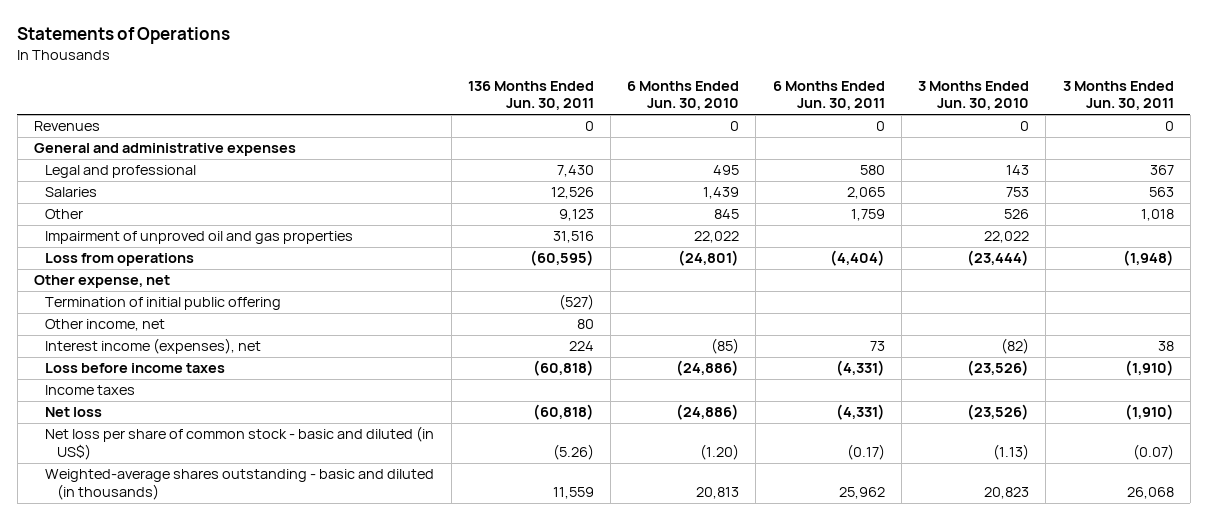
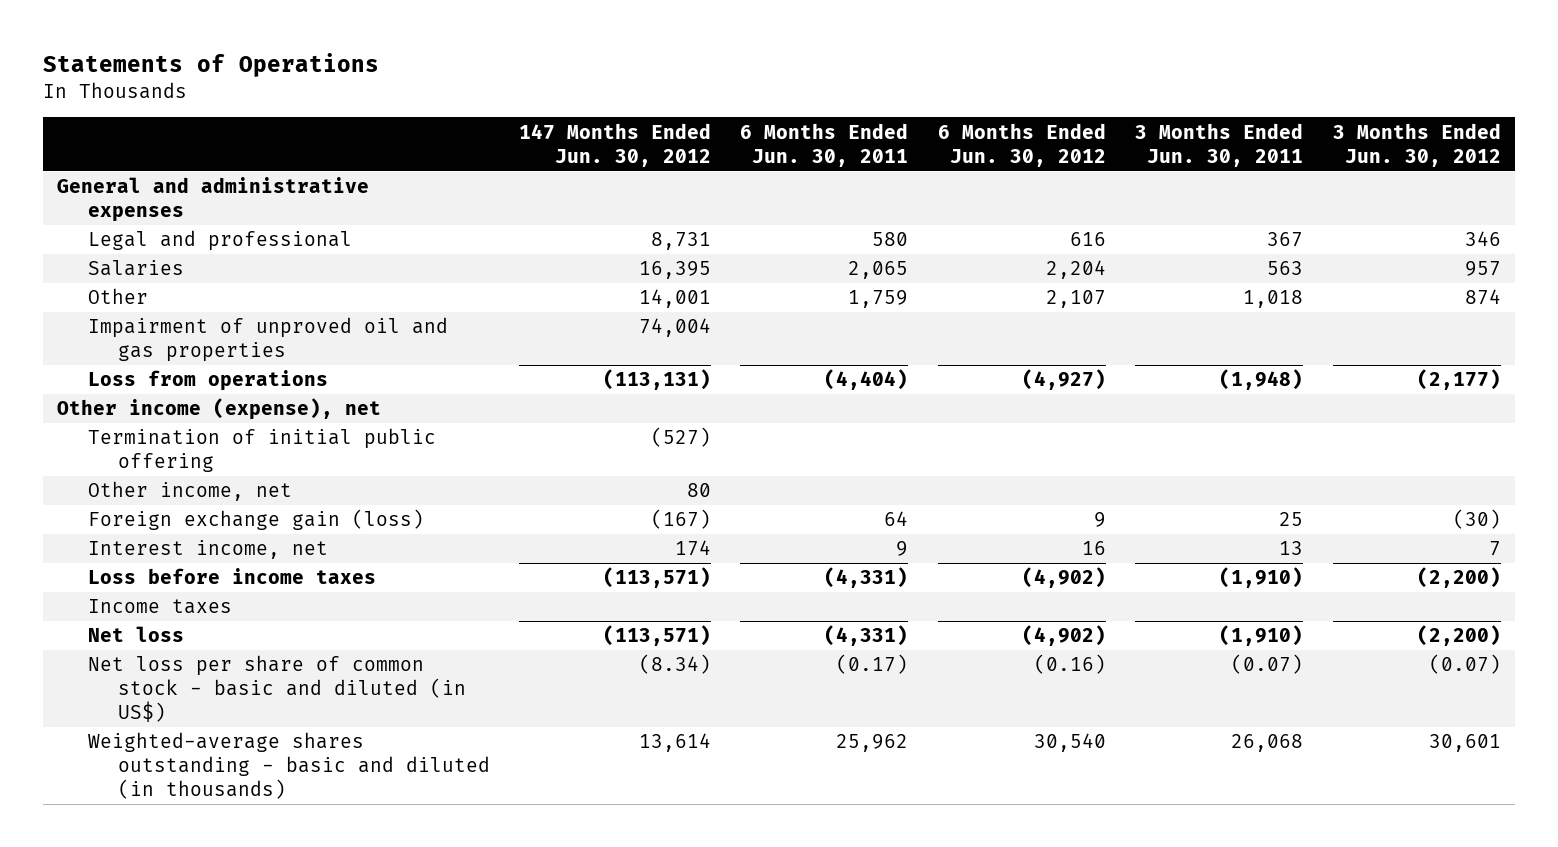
[467,80,594,111] 136 Months Ended Jun. 30, 2011 -> none
[627,80,740,111] 6 Months Ended Jun. 30, 2010 -> none
[918,80,1030,111] 3 Months Ended Jun. 30, 2010 -> none
none -> [518,122,711,167] 147 Months Ended Jun. 30, 2012
none -> [937,122,1106,167] 6 Months Ended Jun. 30, 2012
none -> [1332,122,1501,167] 3 Months Ended Jun. 30, 2012
[33,121,100,132] Revenues -> none
[33,275,170,289] Other expense, net -> [57,398,382,421] Other income (expense), net
none -> [87,509,424,531] Foreign exchange gain (loss)
[45,338,262,355] Interest income (expenses), net -> [87,540,328,560] Interest income, net
[869,341,885,352] 73 -> [896,541,909,557] 9
[1157,341,1174,352] 38 -> [1279,541,1304,556] 13

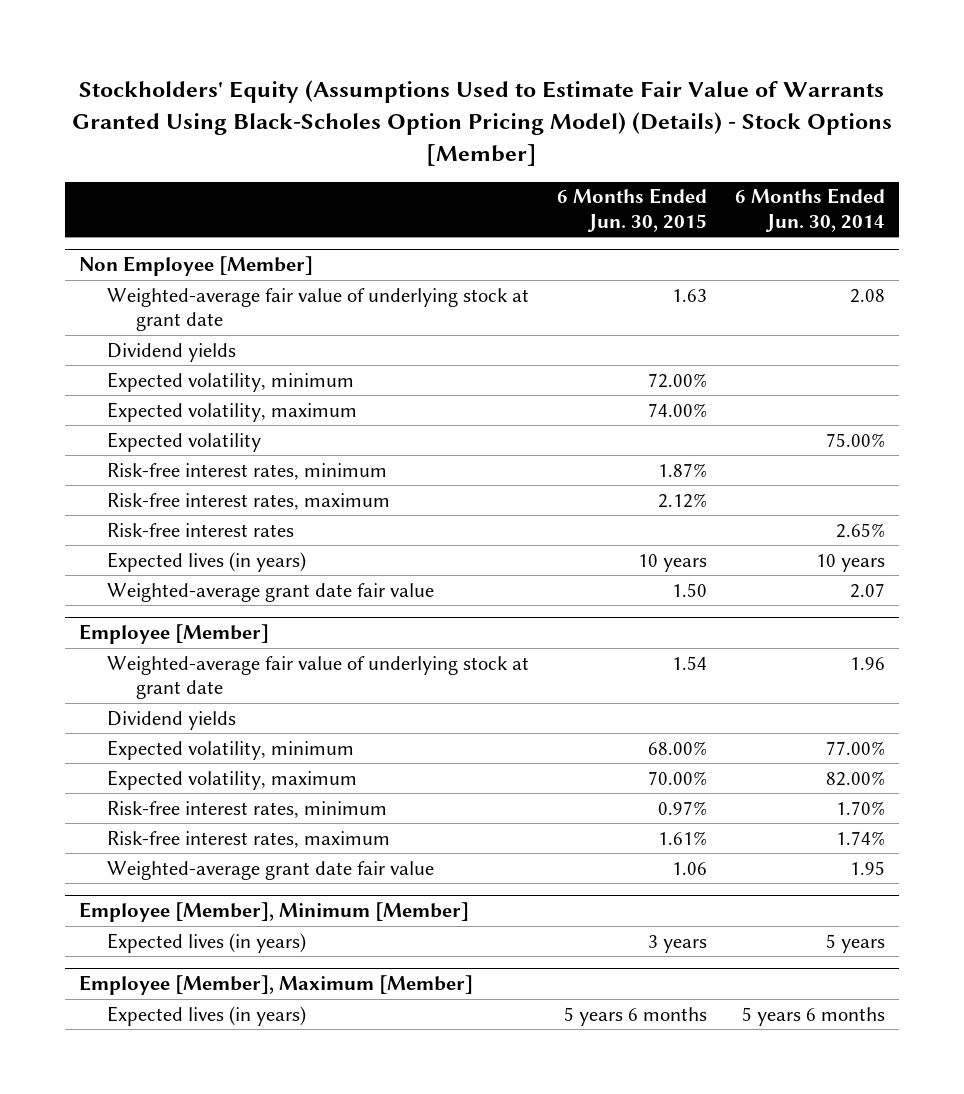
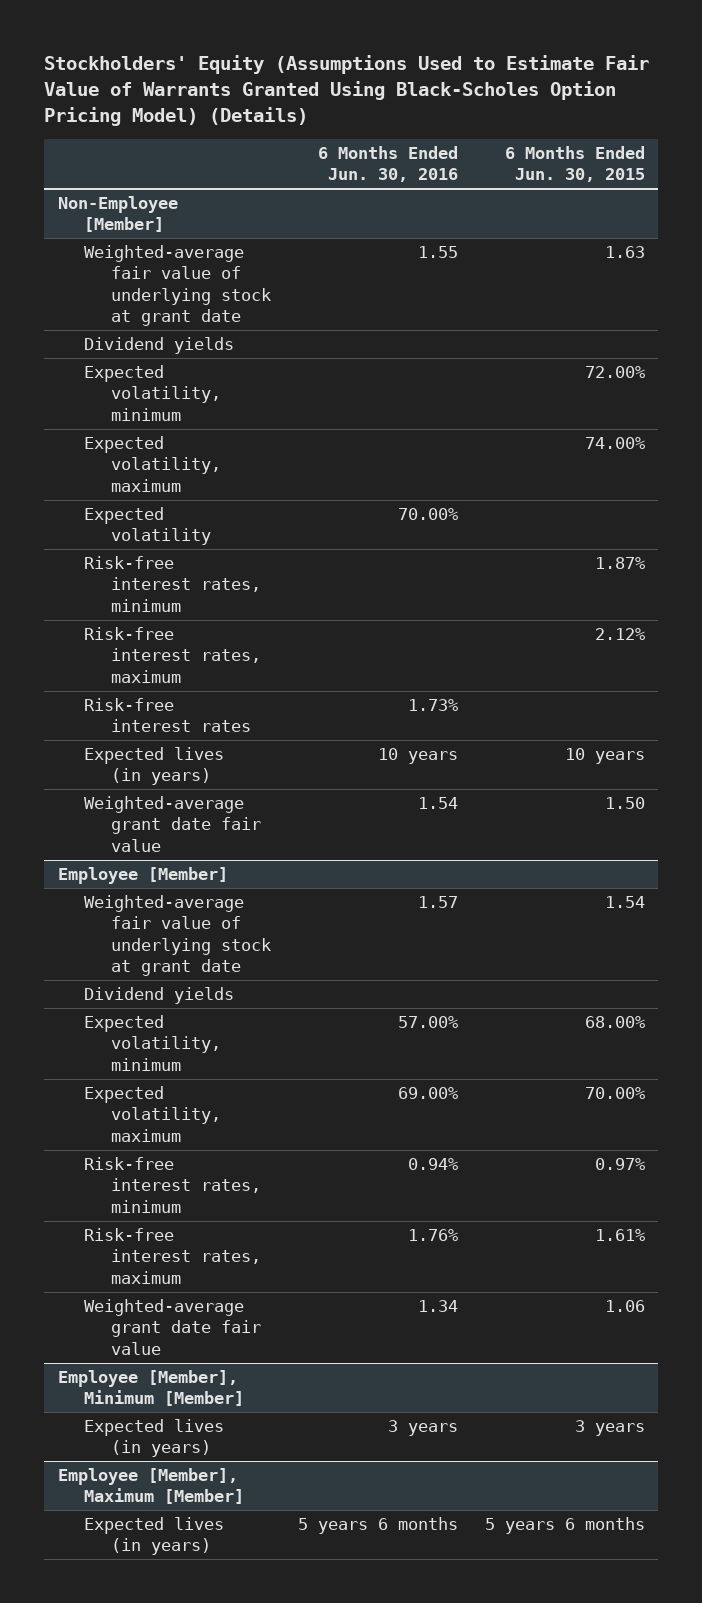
[71,79,892,166] Stockholders' Equity (Assumptions Used to Estimate Fair Value of Warrants Granted Using Black-Scholes Option Pricing Model) (Details) - Stock Options [Member] -> [44,55,650,126] Stockholders' Equity (Assumptions Used to Estimate Fair Value of Warrants Granted Using Black-Scholes Option Pricing Model) (Details)
[734,188,885,233] 6 Months Ended Jun. 30, 2014 -> none
none -> [317,145,458,183] 6 Months Ended Jun. 30, 2016
[78,256,313,277] Non Employee [Member] -> [57,196,178,233] Non-Employee [Member]

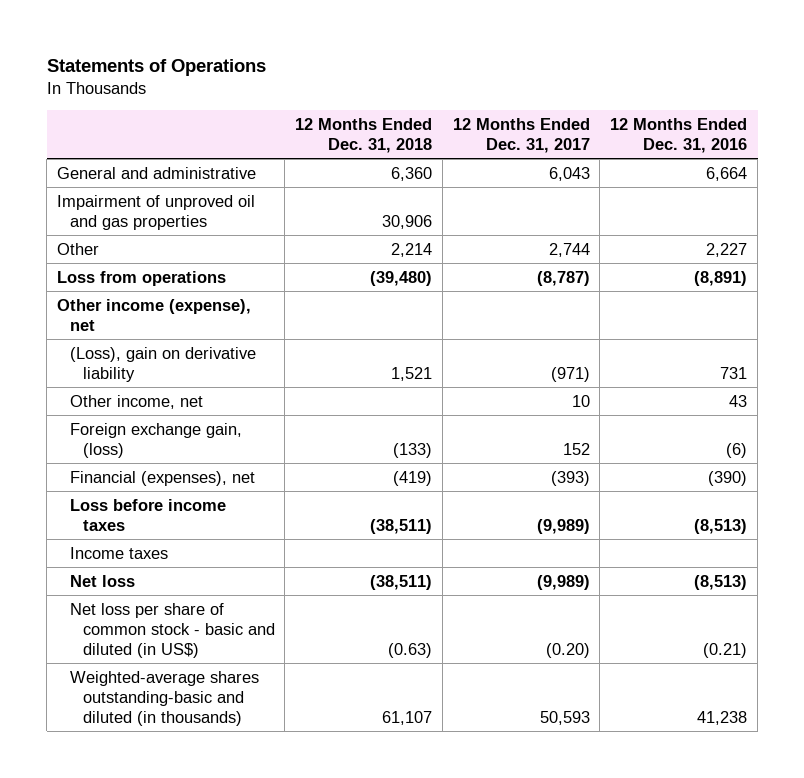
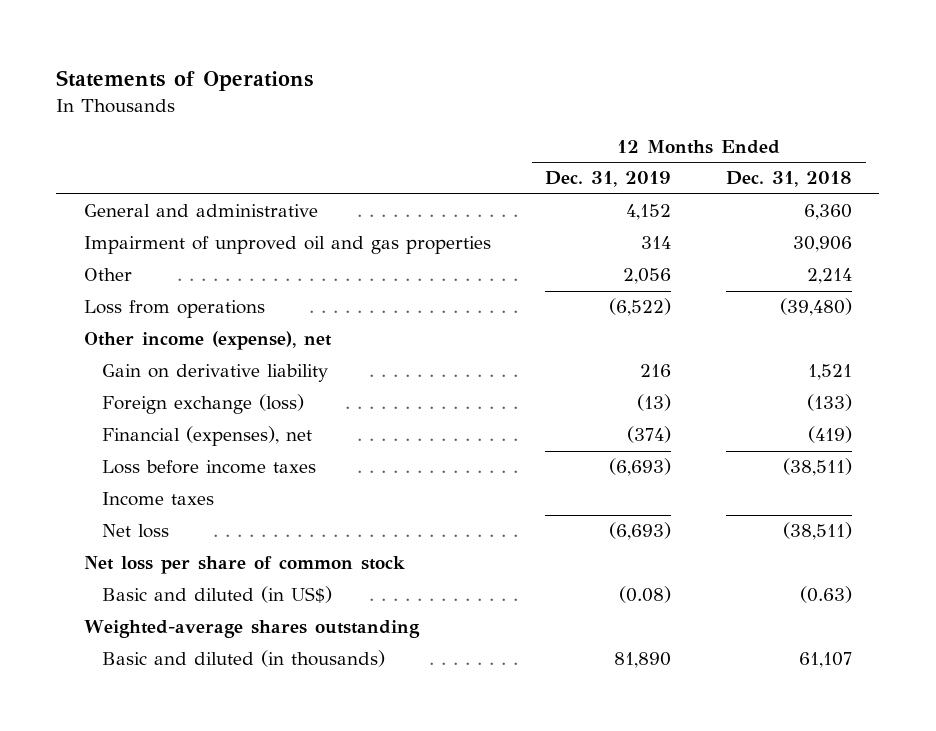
[452,117,590,154] 12 Months Ended Dec. 31, 2017 -> none
[610,117,748,154] 12 Months Ended Dec. 31, 2016 -> none
none -> [545,171,672,188] Dec. 31, 2019
[69,394,203,409] Other income, net -> none
[69,346,256,382] (Loss), gain on derivative liability -> [101,364,328,383] Gain on derivative liability
[69,422,242,458] Foreign exchange gain, (loss) -> [101,394,304,415] Foreign exchange (loss)
none -> [83,556,405,575] Net loss per share of common stock
[69,602,275,658] Net loss per share of common stock - basic and diluted (in US$) -> [101,586,332,604] Basic and diluted (in US$)
none -> [83,620,420,639] Weighted-average shares outstanding
[69,670,259,726] Weighted-average shares outstanding-basic and diluted (in thousands) -> [101,650,385,668] Basic and diluted (in thousands)

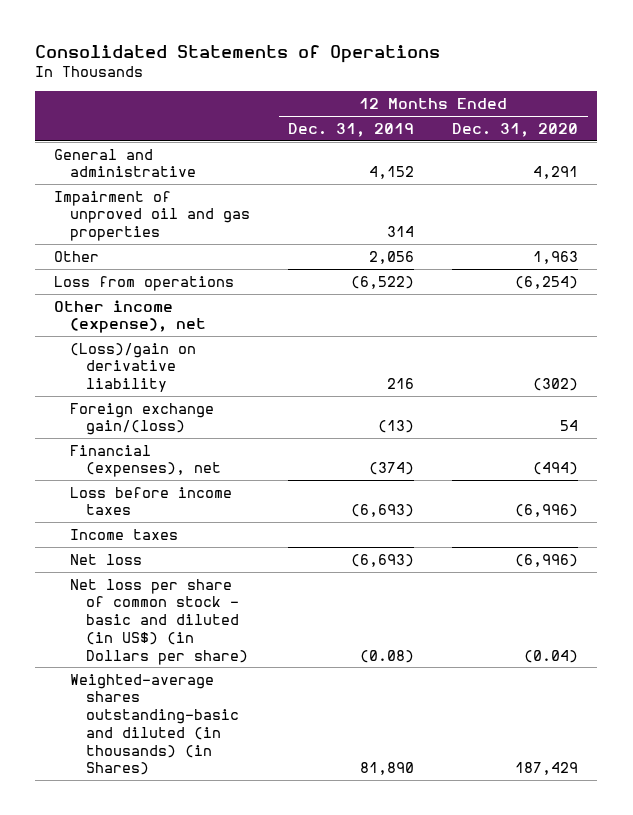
[56,69,314,91] Statements of Operations -> [35,44,441,63] Consolidated Statements of Operations
[725,171,852,188] Dec. 31, 2018 -> none
none -> [452,122,579,137] Dec. 31, 2020
[101,364,328,383] Gain on derivative liability -> [70,342,197,393] (Loss)/gain on derivative liability
[101,394,304,415] Foreign exchange (loss) -> [70,402,215,436] Foreign exchange gain/(loss)
[83,556,405,575] Net loss per share of common stock -> none
[83,620,420,639] Weighted-average shares outstanding -> none
[101,586,332,604] Basic and diluted (in US$) -> [70,578,249,665] Net loss per share of common stock - basic and diluted (in US$) (in Dollars per share)
[101,650,385,668] Basic and diluted (in thousands) -> [70,673,240,776] Weighted-average shares outstanding-basic and diluted (in thousands) (in Shares)

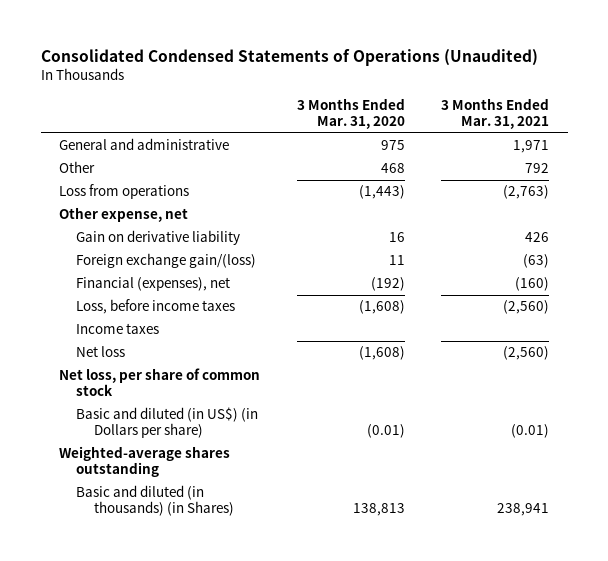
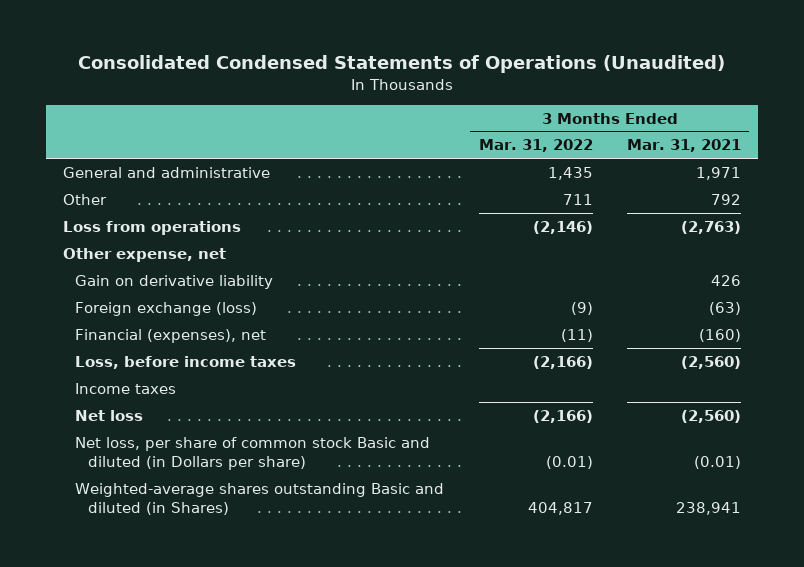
[296,98,405,130] 3 Months Ended Mar. 31, 2020 -> none
none -> [478,139,593,153] Mar. 31, 2022
[76,253,257,269] Foreign exchange gain/(loss) -> [75,301,258,316] Foreign exchange (loss)
[59,368,261,397] Net loss, per share of common stock -> none
[59,446,231,478] Weighted-average shares outstanding -> none
[76,407,259,439] Basic and diluted (in US$) (in Dollars per share) -> [75,436,431,471] Net loss, per share of common stock Basic and diluted (in Dollars per share)
[76,485,234,517] Basic and diluted (in thousands) (in Shares) -> [75,482,445,516] Weighted-average shares outstanding Basic and diluted (in Shares)

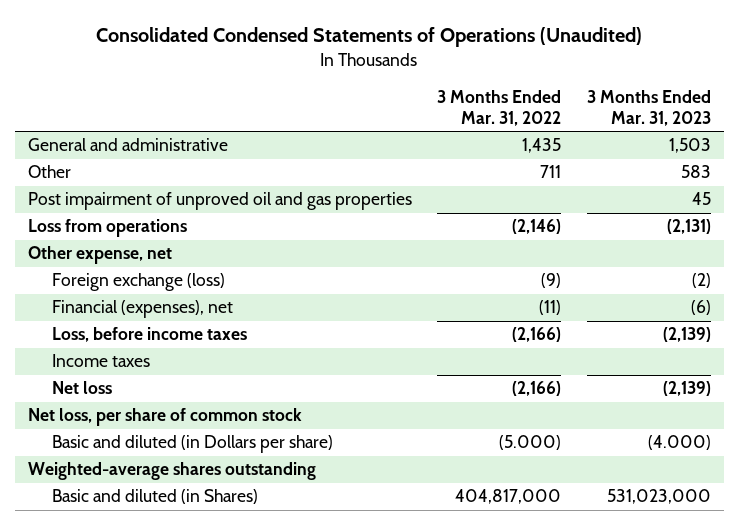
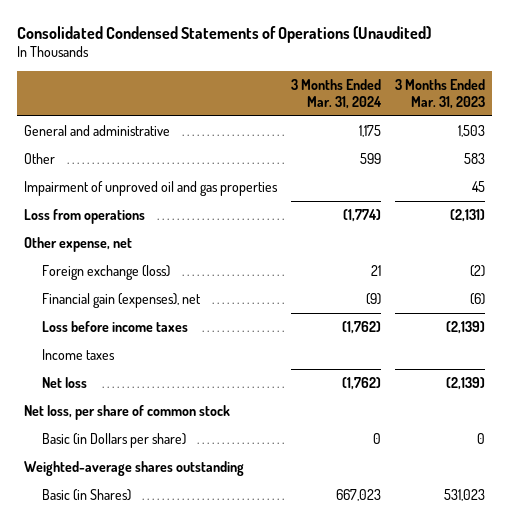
[437,89,562,127] 3 Months Ended Mar. 31, 2022 -> none
none -> [291,79,383,109] 3 Months Ended Mar. 31, 2024
[27,192,412,211] Post impairment of unproved oil and gas properties -> [24,180,279,196] Impairment of unproved oil and gas properties
[52,300,234,319] Financial (expenses), net -> [42,292,202,308] Financial gain (expenses), net
[52,327,248,343] Loss, before income taxes -> [42,320,189,332] Loss before income taxes
[52,435,334,454] Basic and diluted (in Dollars per share) -> [42,432,187,448] Basic (in Dollars per share)
[648,435,712,451] (4.000) -> [477,432,486,444] 0
[52,489,259,505] Basic and diluted (in Shares) -> [42,488,132,501] Basic (in Shares)
[607,489,712,505] 531,023,000 -> [444,488,486,501] 531,023

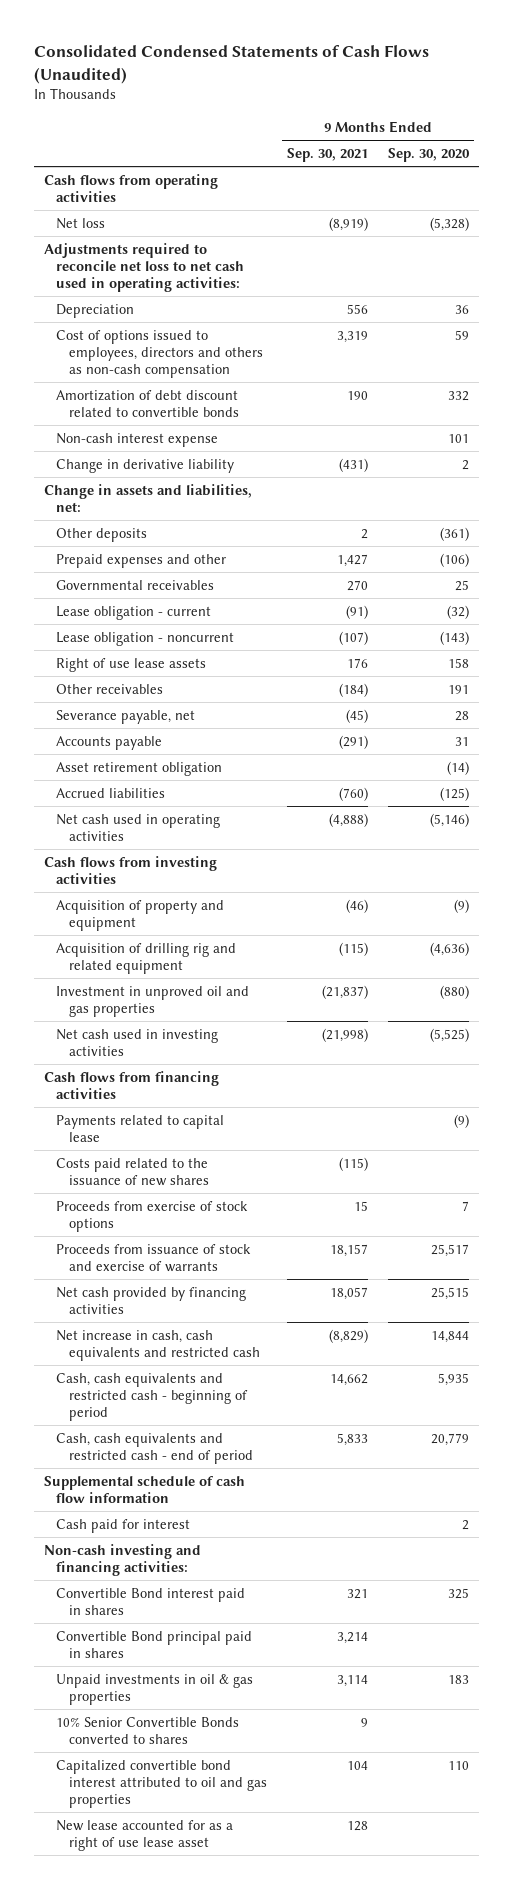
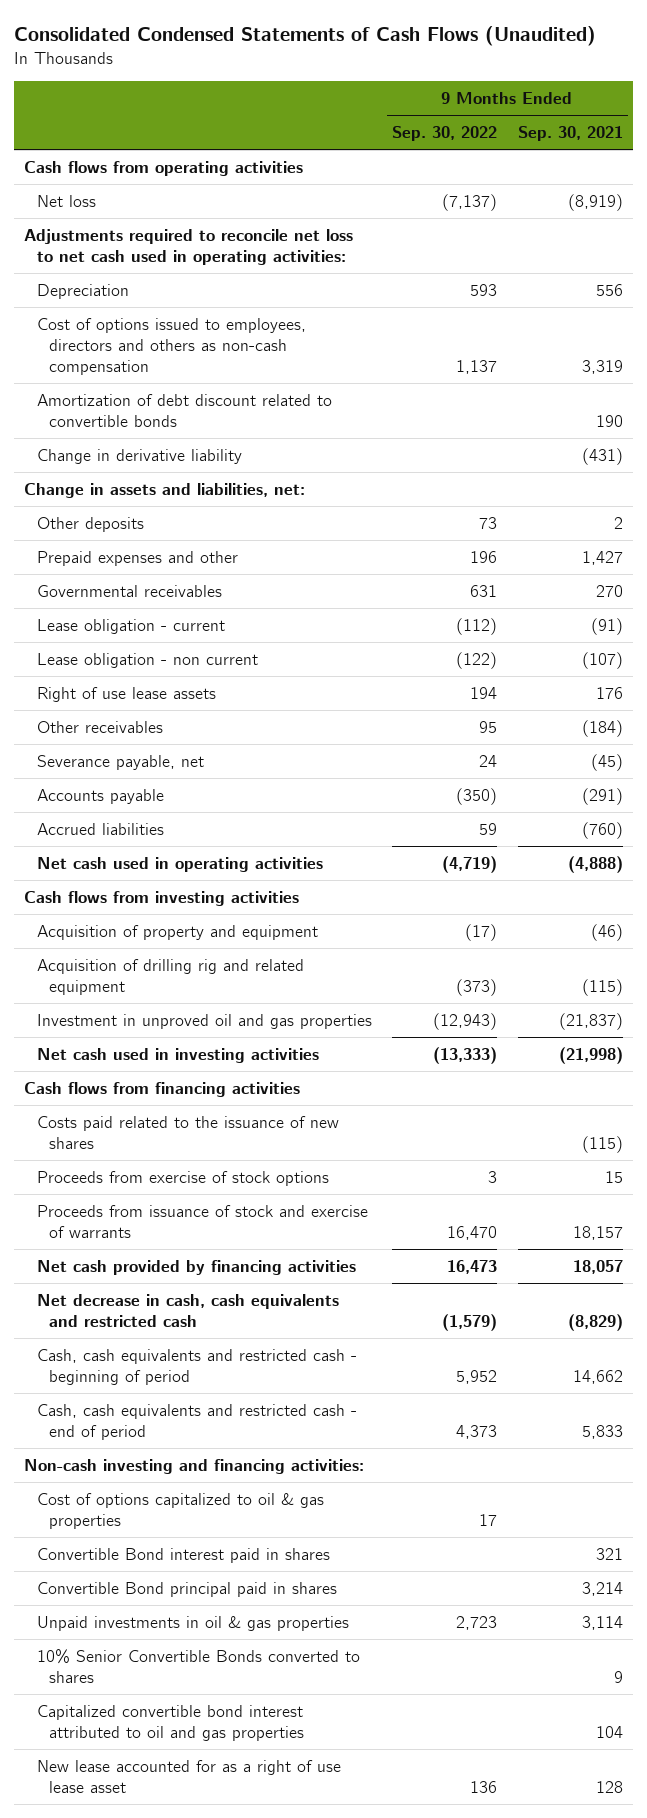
[387,148,470,163] Sep. 30, 2020 -> none
none -> [392,126,498,142] Sep. 30, 2022
[56,432,219,447] Non-cash interest expense -> none
[56,631,235,646] Lease obligation - noncurrent -> [36,652,258,668] Lease obligation - non current
[56,761,223,776] Asset retirement obligation -> none
[56,1114,225,1142] Payments related to capital lease -> none
[56,1329,260,1361] Net increase in cash, cash equivalents and restricted cash -> [36,1293,339,1327] Net decrease in cash, cash equivalents and restricted cash
[44,1475,246,1503] Supplemental schedule of cash flow information -> none
[56,1518,191,1533] Cash paid for interest -> none
none -> [36,1492,324,1529] Cost of options capitalized to oil & gas properties

